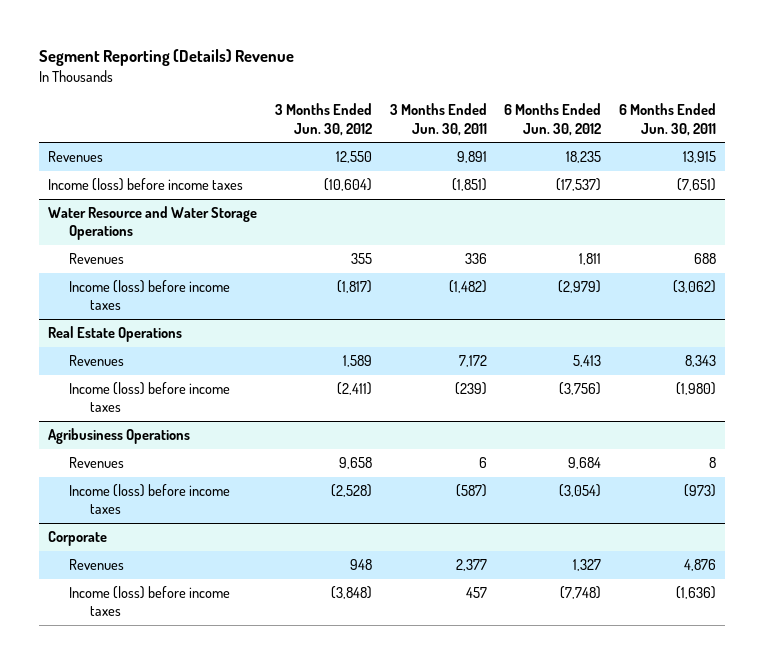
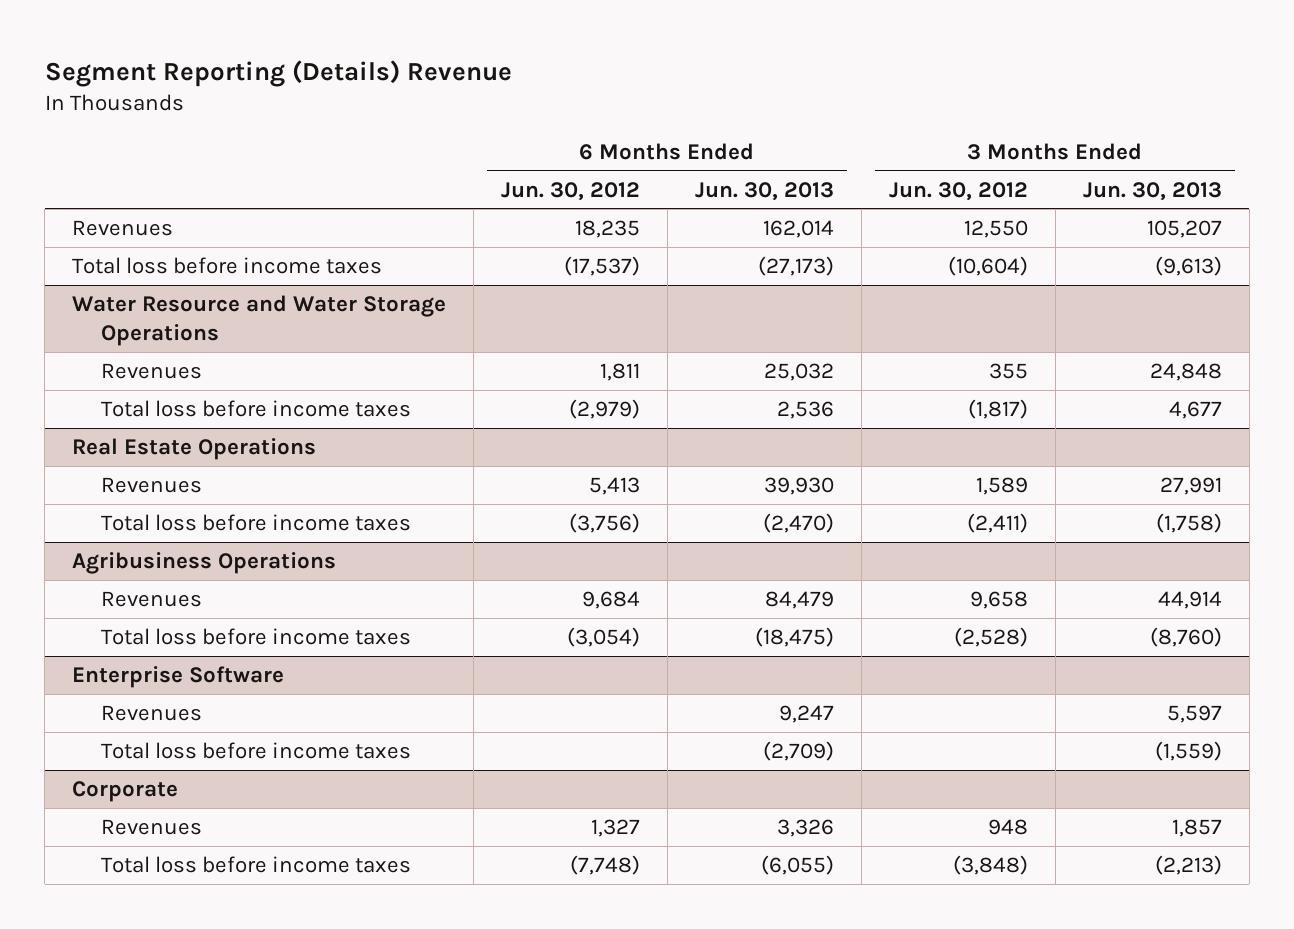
[389,103,487,136] 3 Months Ended Jun. 30, 2011 -> none
[619,103,717,136] 6 Months Ended Jun. 30, 2011 -> none
none -> [694,181,834,201] Jun. 30, 2013
none -> [1082,181,1222,201] Jun. 30, 2013
[48,178,244,192] Income (loss) before income taxes -> [71,256,382,274] Total loss before income taxes
[69,280,231,311] Income (loss) before income taxes -> [101,399,412,417] Total loss before income taxes
[69,382,231,413] Income (loss) before income taxes -> [101,513,412,531] Total loss before income taxes
[69,484,231,515] Income (loss) before income taxes -> [101,627,412,645] Total loss before income taxes
none -> [71,665,284,688] Enterprise Software
none -> [101,704,203,721] Revenues
none -> [101,741,412,759] Total loss before income taxes
[69,586,231,617] Income (loss) before income taxes -> [101,855,412,873] Total loss before income taxes

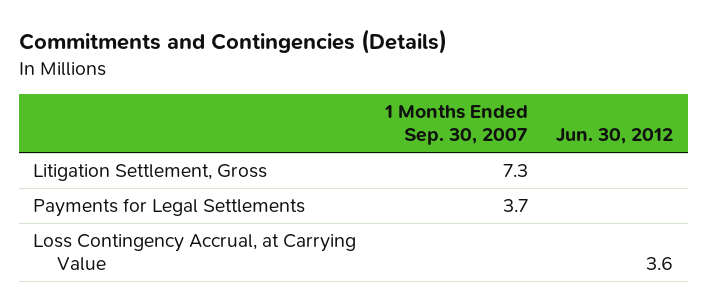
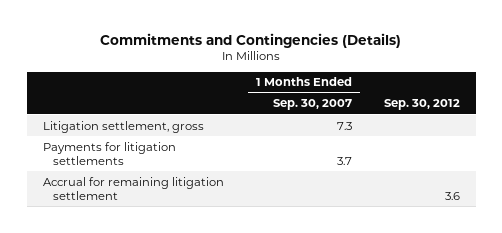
[556,128,674,145] Jun. 30, 2012 -> none
none -> [383,99,460,111] Sep. 30, 2012
[32,163,267,181] Litigation Settlement, Gross -> [42,120,204,133] Litigation settlement, gross
[32,197,305,217] Payments for Legal Settlements -> [42,141,176,165] Payments for litigation settlements
[32,233,356,272] Loss Contingency Accrual, at Carrying Value -> [42,176,224,200] Accrual for remaining litigation settlement

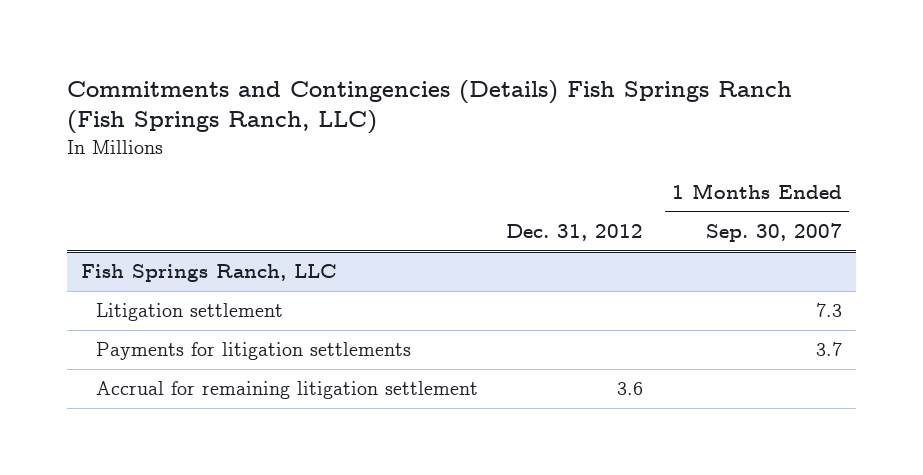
[100,32,402,48] Commitments and Contingencies (Details) -> [67,80,793,135] Commitments and Contingencies (Details) Fish Springs Ranch (Fish Springs Ranch, LLC)
[383,99,460,111] Sep. 30, 2012 -> none
none -> [506,223,644,241] Dec. 31, 2012
none -> [81,264,338,283] Fish Springs Ranch, LLC
[42,120,204,133] Litigation settlement, gross -> [95,303,283,322] Litigation settlement

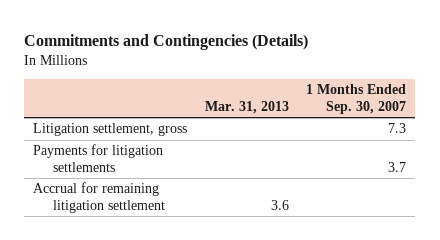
[67,80,793,135] Commitments and Contingencies (Details) Fish Springs Ranch (Fish Springs Ranch, LLC) -> [24,34,309,51] Commitments and Contingencies (Details)
[506,223,644,241] Dec. 31, 2012 -> none
none -> [204,101,289,115] Mar. 31, 2013
[81,264,338,283] Fish Springs Ranch, LLC -> none
[95,303,283,322] Litigation settlement -> [33,123,188,137] Litigation settlement, gross

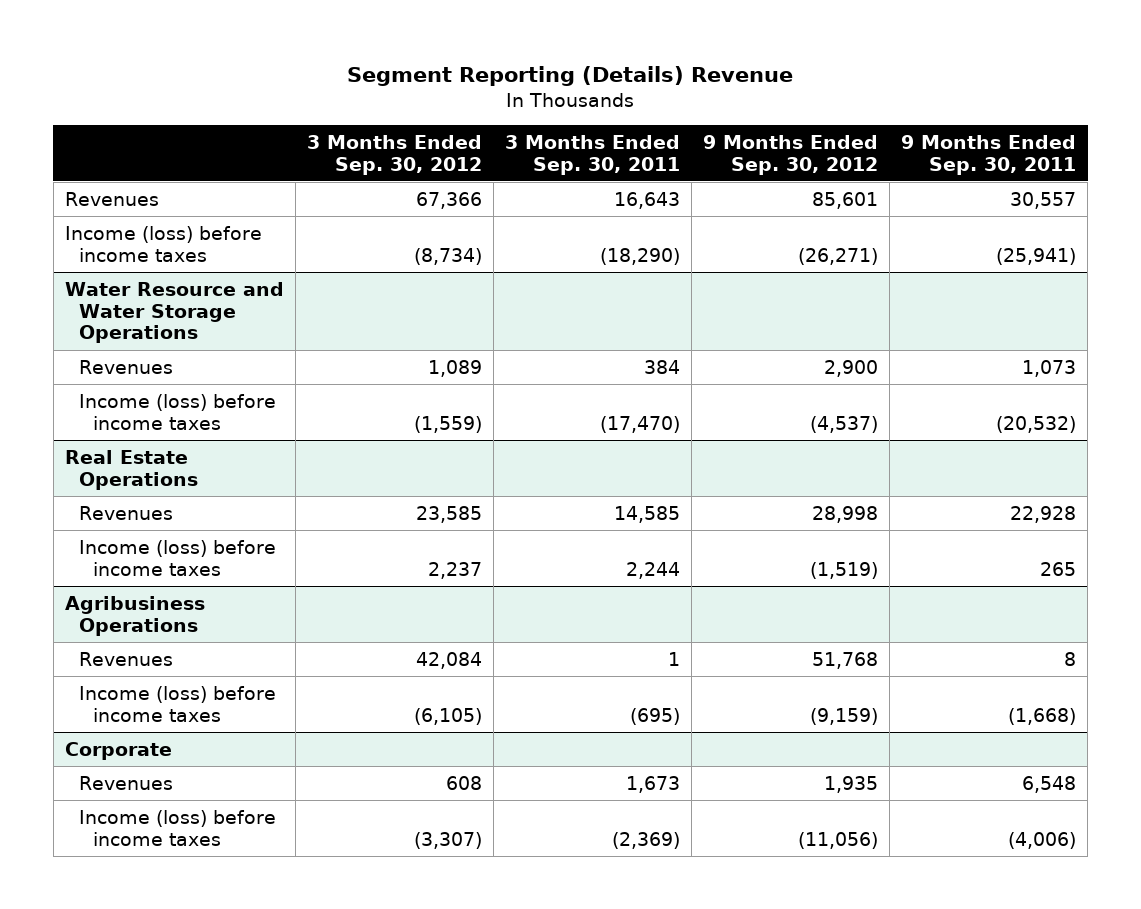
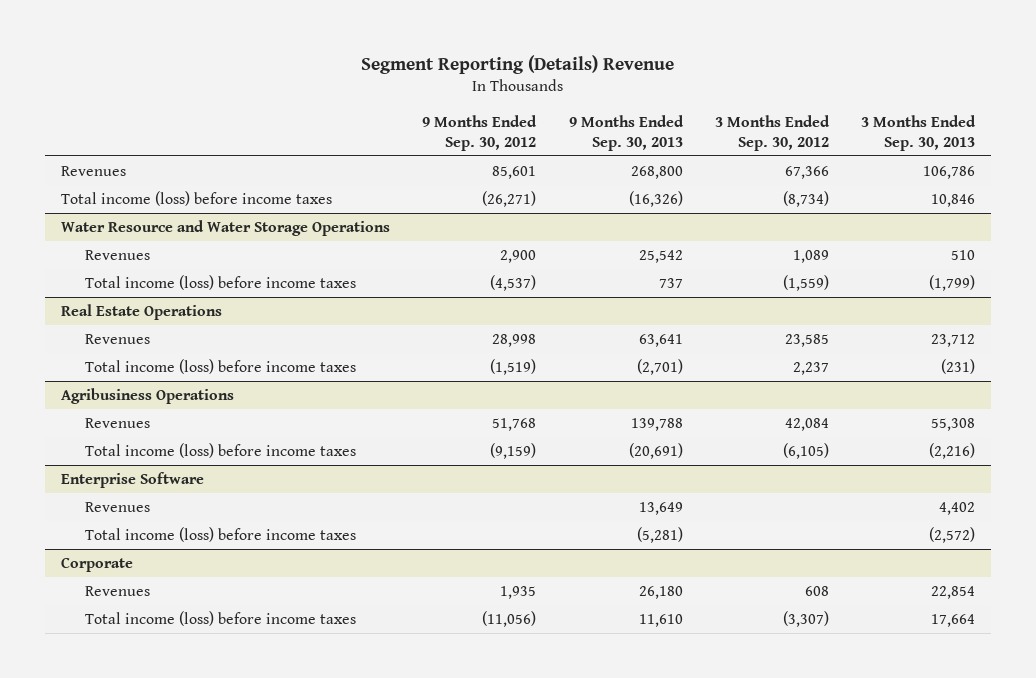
[504,134,680,175] 3 Months Ended Sep. 30, 2011 -> none
[901,134,1077,175] 9 Months Ended Sep. 30, 2011 -> none
none -> [568,114,684,151] 9 Months Ended Sep. 30, 2013
none -> [860,114,976,151] 3 Months Ended Sep. 30, 2013
[64,225,262,262] Income (loss) before income taxes -> [61,191,333,207] Total income (loss) before income taxes
[79,393,277,430] Income (loss) before income taxes -> [84,275,356,291] Total income (loss) before income taxes
[79,539,277,576] Income (loss) before income taxes -> [84,359,356,375] Total income (loss) before income taxes
[79,685,277,722] Income (loss) before income taxes -> [84,443,356,459] Total income (loss) before income taxes
none -> [61,472,205,489] Enterprise Software
none -> [84,502,150,513] Revenues
none -> [84,527,356,543] Total income (loss) before income taxes
[79,809,277,846] Income (loss) before income taxes -> [84,611,356,627] Total income (loss) before income taxes

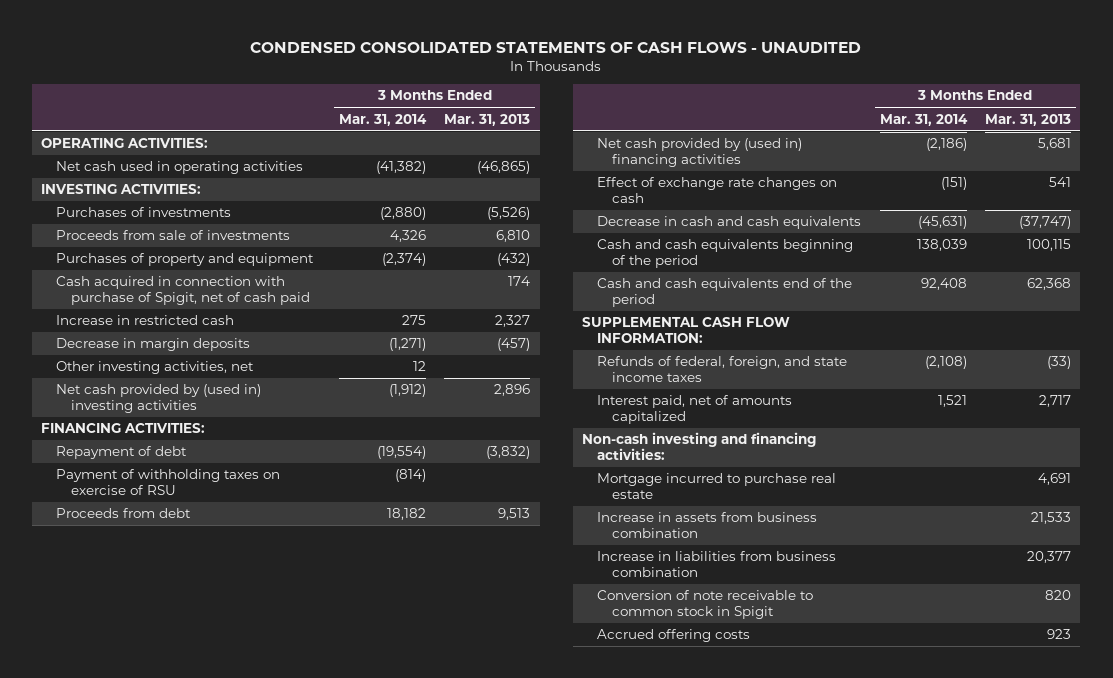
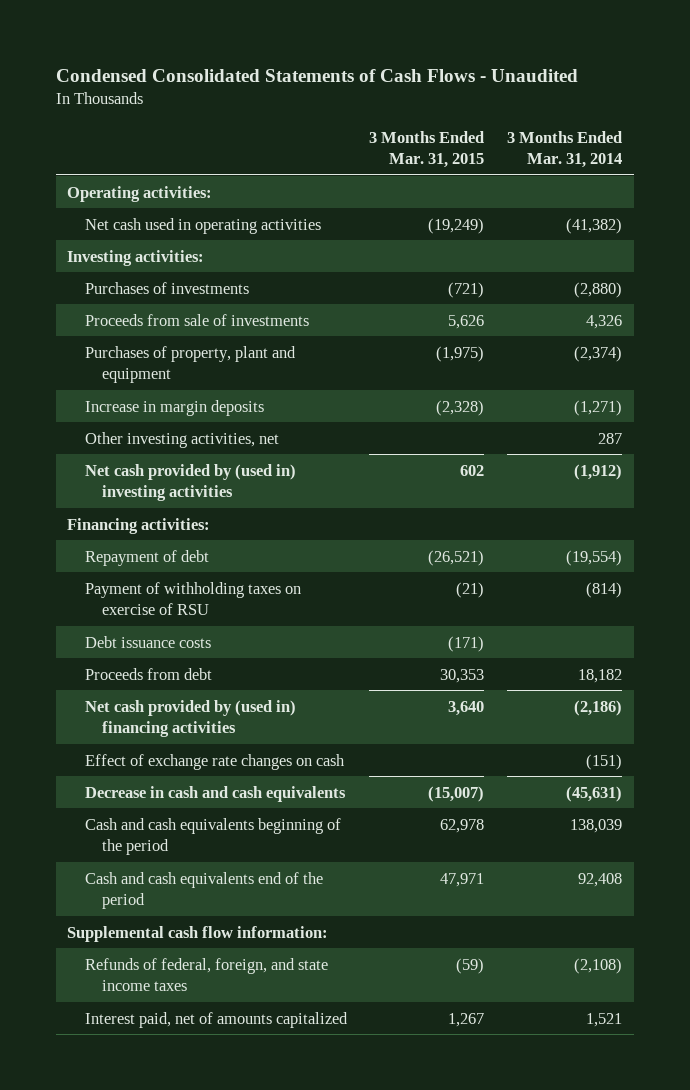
[250,41,862,53] CONDENSED CONSOLIDATED STATEMENTS OF CASH FLOWS - UNAUDITED -> [55,68,578,82] Condensed Consolidated Statements of Cash Flows - Unaudited
[444,113,531,126] Mar. 31, 2013 -> none
none -> [369,130,485,169] 3 Months Ended Mar. 31, 2015
[41,138,209,149] OPERATING ACTIVITIES: -> [67,185,213,202] Operating activities:
[41,184,202,195] INVESTING ACTIVITIES: -> [67,249,205,266] Investing activities:
[56,276,311,305] Cash acquired in connection with purchase of Spigit, net of cash paid -> none
[56,315,235,326] Increase in restricted cash -> none
[56,253,315,267] Purchases of property and equipment -> [84,345,296,384] Purchases of property, plant and equipment
[56,338,251,352] Decrease in margin deposits -> [84,399,264,416] Increase in margin deposits
[412,361,426,372] 12 -> [598,432,623,444] 287
[41,423,206,434] FINANCING ACTIVITIES: -> [67,517,211,534] Financing activities:
none -> [84,635,211,648] Debt issuance costs
[582,317,791,343] SUPPLEMENTAL CASH FLOW INFORMATION: -> [67,925,329,942] Supplemental cash flow information:
[582,432,817,460] Non-cash investing and financing activities: -> none
[597,473,837,499] Mortgage incurred to purchase real estate -> none
[597,512,818,538] Increase in assets from business combination -> none
[597,551,837,577] Increase in liabilities from business combination -> none
[597,590,814,619] Conversion of note receivable to common stock in Spigit -> none
[597,629,751,643] Accrued offering costs -> none

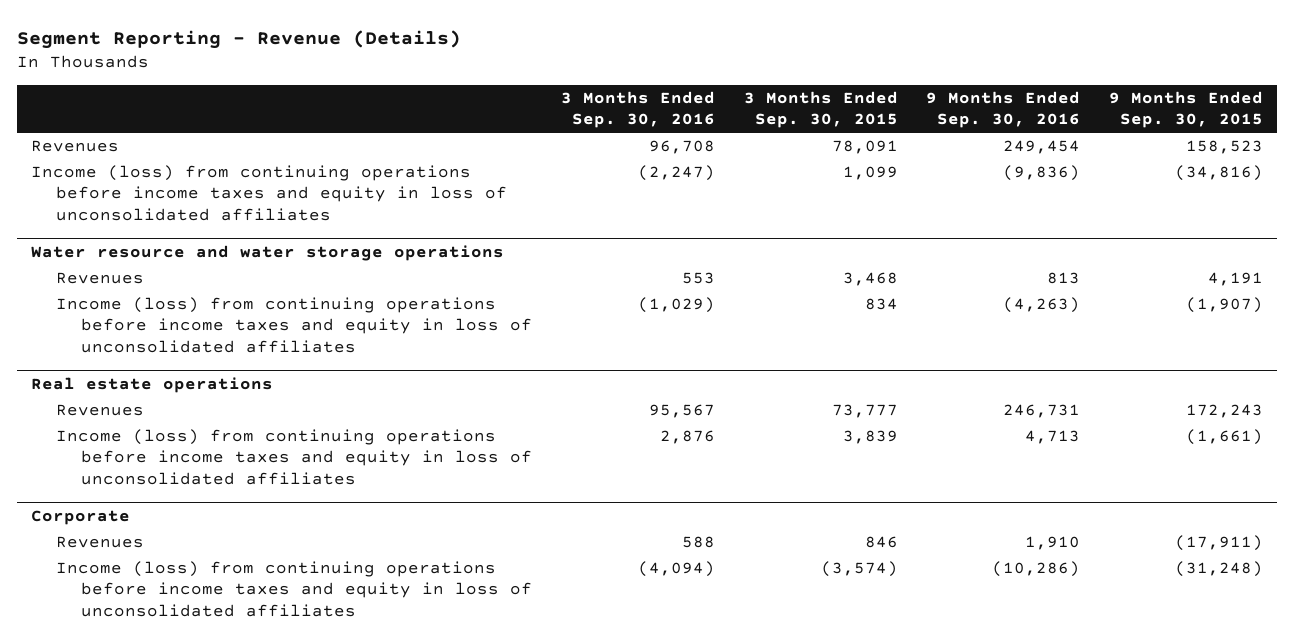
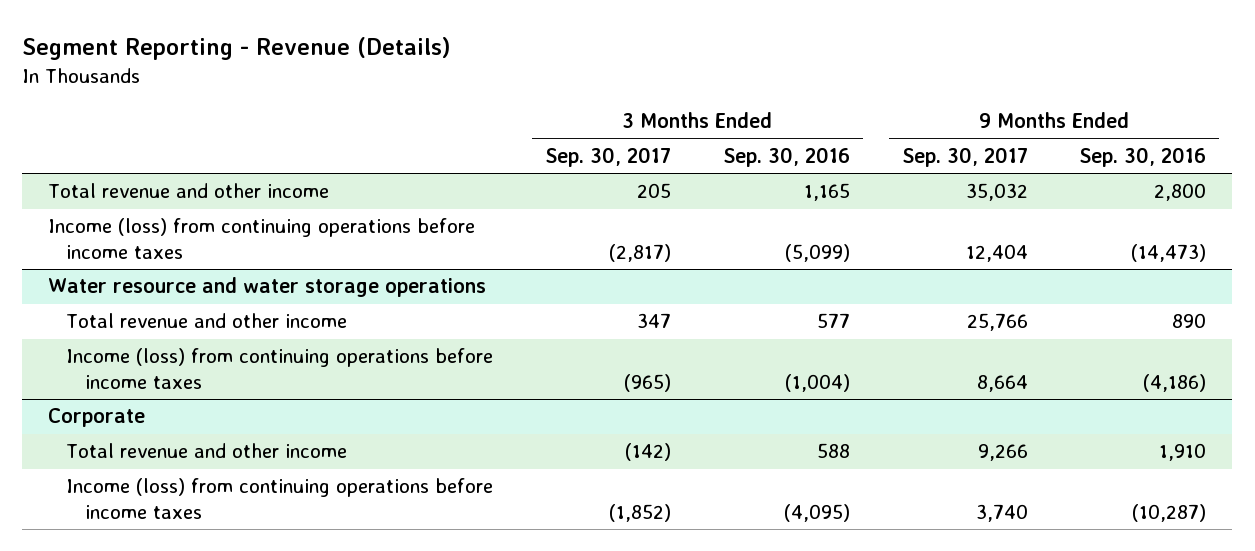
[743,91,898,129] 3 Months Ended Sep. 30, 2015 -> none
[1109,91,1264,129] 9 Months Ended Sep. 30, 2015 -> none
none -> [545,146,672,167] Sep. 30, 2017
none -> [901,146,1028,167] Sep. 30, 2017
[31,140,120,153] Revenues -> none
none -> [48,183,330,199] Total revenue and other income
[31,165,508,221] Income (loss) from continuing operations before income taxes and equity in loss of unconsolidated affiliates -> [48,218,476,259] Income (loss) from continuing operations before income taxes
[637,165,715,182] (2,247) -> [784,243,850,262] (5,099)
[1003,165,1081,182] (9,836) -> [1131,243,1207,262] (14,473)
[56,272,145,285] Revenues -> none
[31,376,274,393] Real estate operations -> none
[56,404,145,417] Revenues -> none
[56,429,533,485] Income (loss) from continuing operations before income taxes and equity in loss of unconsolidated affiliates -> none
none -> [66,313,348,329] Total revenue and other income
[56,297,533,353] Income (loss) from continuing operations before income taxes and equity in loss of unconsolidated affiliates -> [66,348,494,389] Income (loss) from continuing operations before income taxes
[637,297,715,314] (1,029) -> [784,373,850,392] (1,004)
[1003,297,1081,314] (4,263) -> [1143,373,1207,392] (4,186)
[56,536,145,549] Revenues -> [66,443,348,459] Total revenue and other income
[56,561,533,617] Income (loss) from continuing operations before income taxes and equity in loss of unconsolidated affiliates -> [66,478,494,519] Income (loss) from continuing operations before income taxes
[637,561,715,578] (4,094) -> [783,503,850,522] (4,095)
[992,561,1081,578] (10,286) -> [1132,503,1207,522] (10,287)

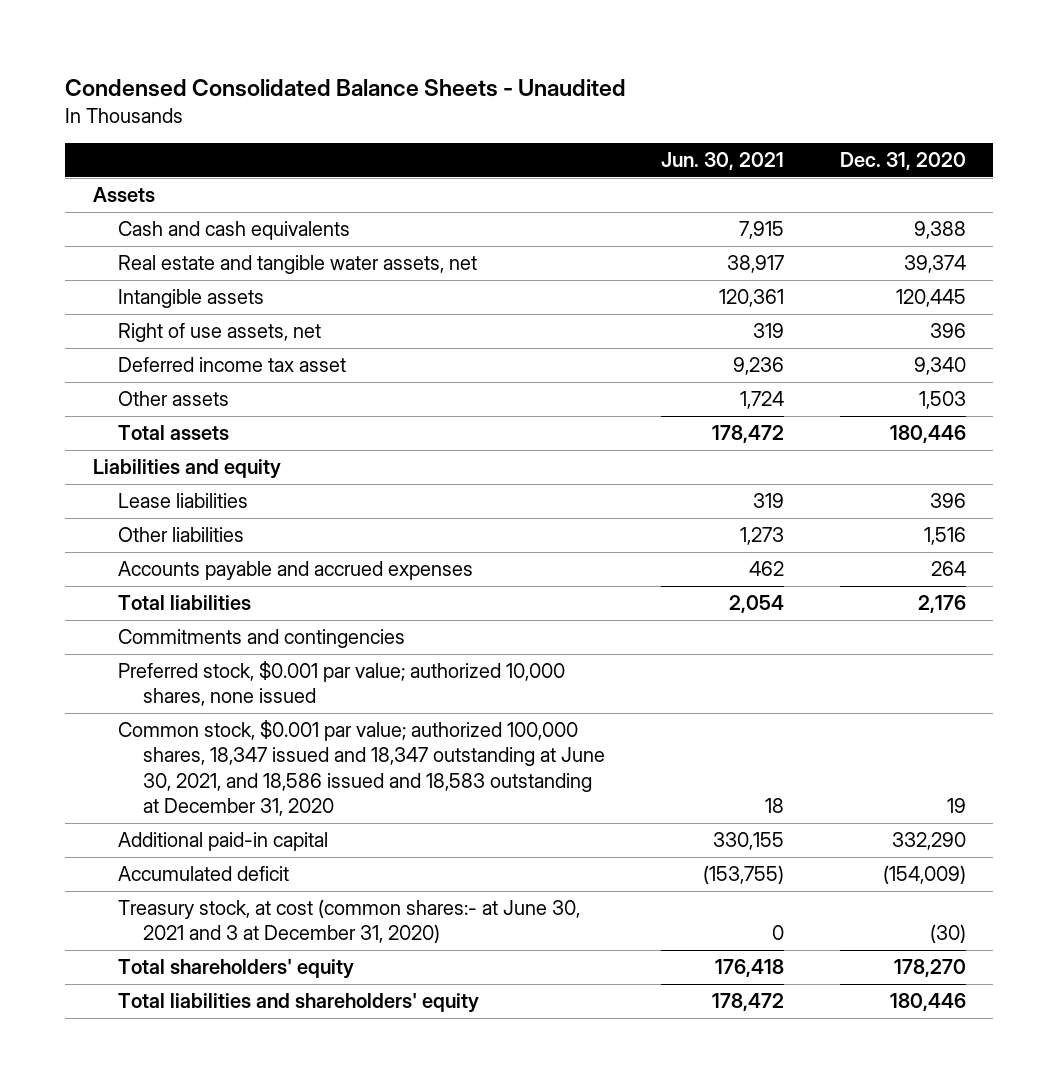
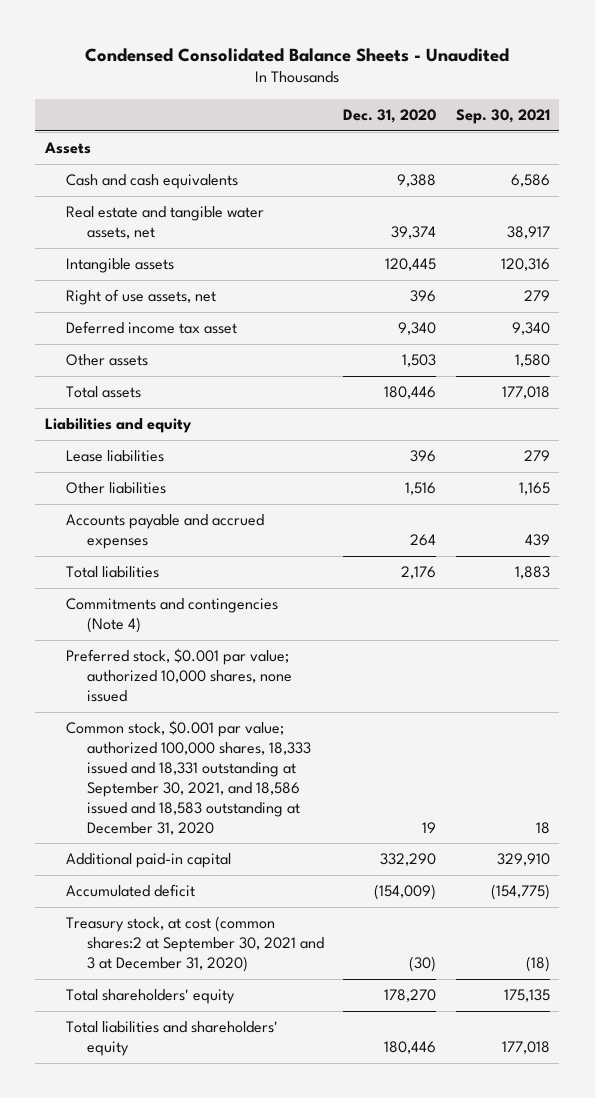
[660,152,784,171] Jun. 30, 2021 -> none
none -> [455,108,550,124] Sep. 30, 2021
[118,629,406,649] Commitments and contingencies -> [65,598,278,634] Commitments and contingencies (Note 4)
[118,720,606,816] Common stock, $0.001 par value; authorized 100,000 shares, 18,347 issued and 18,347 outstanding at June 30, 2021, and 18,586 issued and 18,583 outstanding at December 31, 2020 -> [65,720,311,835] Common stock, $0.001 par value; authorized 100,000 shares, 18,333 issued and 18,331 outstanding at September 30, 2021, and 18,586 issued and 18,583 outstanding at December 31, 2020
[118,899,581,944] Treasury stock, at cost (common shares:- at June 30, 2021 and 3 at December 31, 2020) -> [65,916,324,973] Treasury stock, at cost (common shares:2 at September 30, 2021 and 3 at December 31, 2020)

